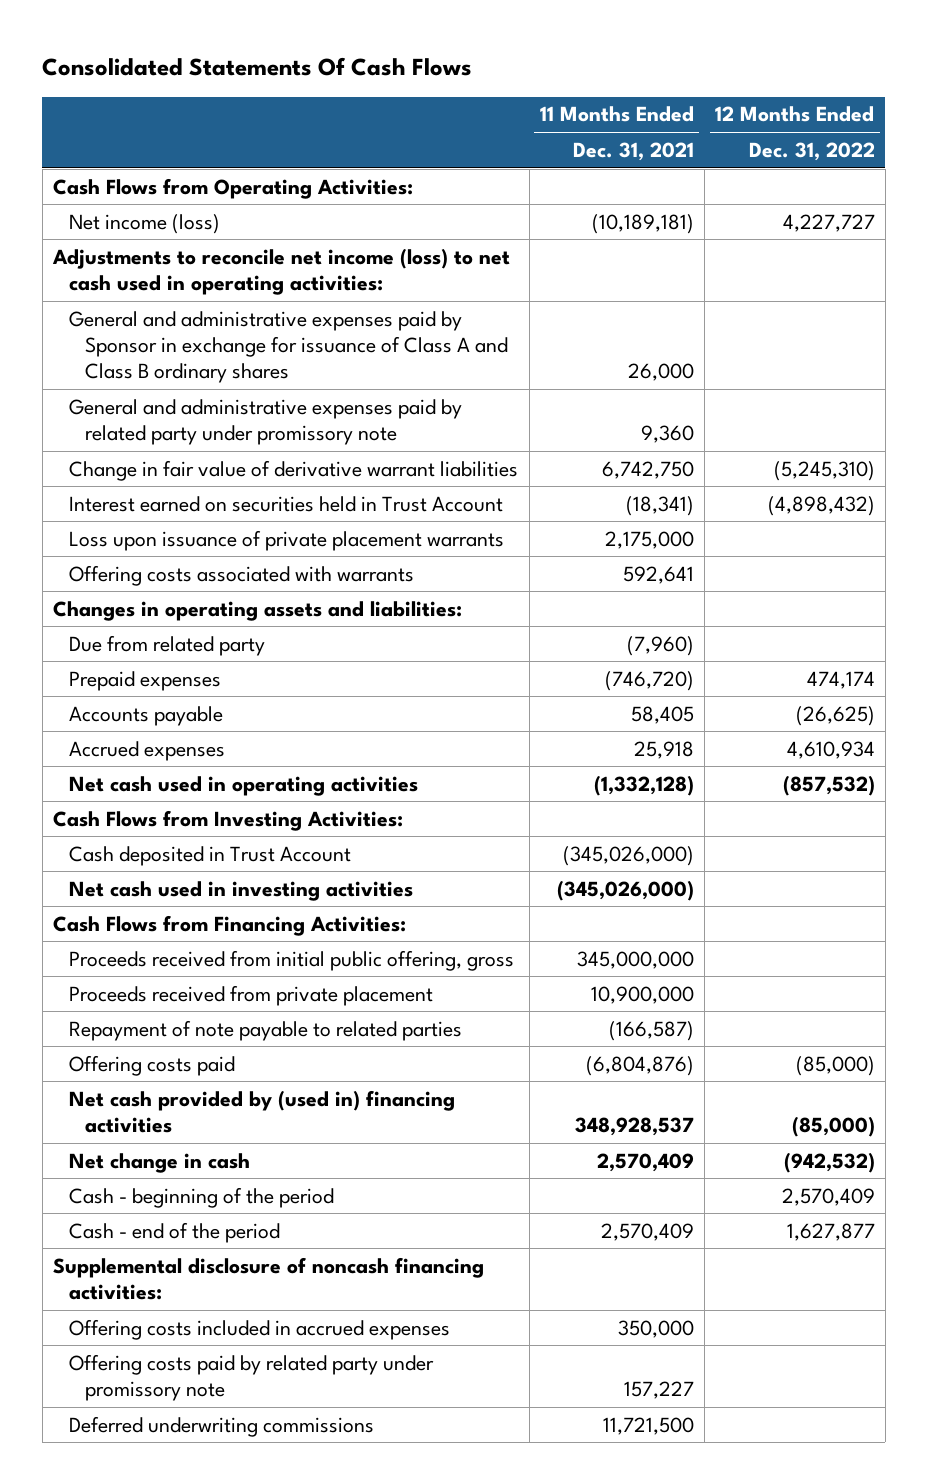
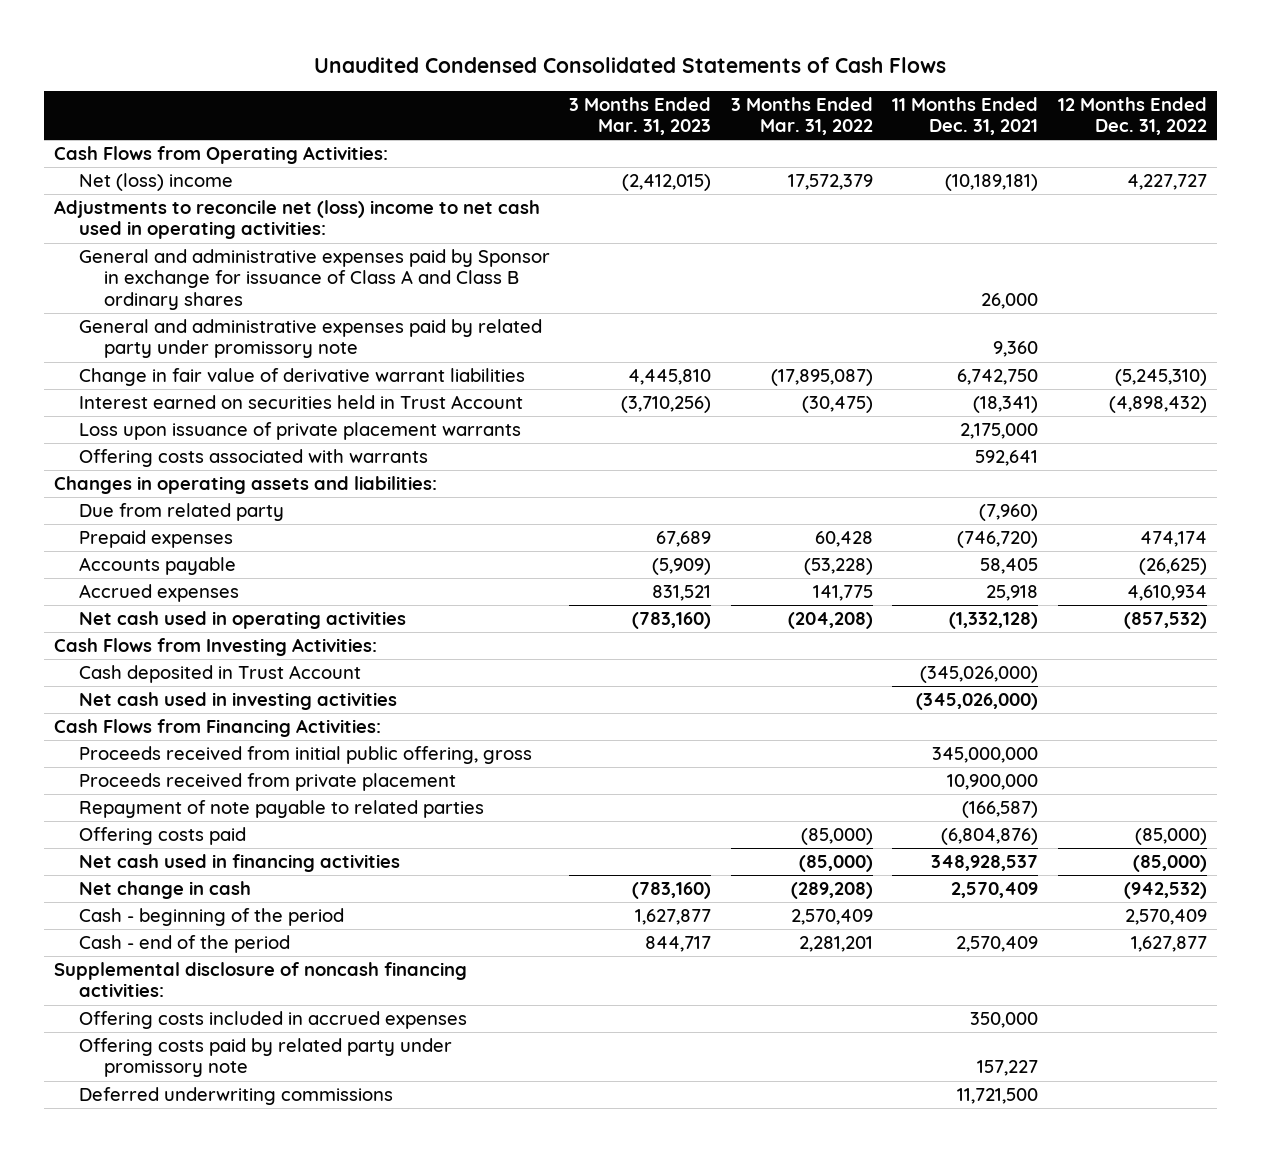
[42,57,473,77] Consolidated Statements Of Cash Flows -> [314,56,947,73] Unaudited Condensed Consolidated Statements of Cash Flows
none -> [569,96,712,136] 3 Months Ended Mar. 31, 2023
none -> [730,96,873,136] 3 Months Ended Mar. 31, 2022
[69,213,221,234] Net income (loss) -> [78,173,233,192] Net (loss) income
[51,247,510,296] Adjustments to reconcile net income (loss) to net cash used in operating activities: -> [53,200,540,240] Adjustments to reconcile net (loss) income to net cash used in operating activities:
[69,1089,456,1134] Net cash provided by (used in) financing activities -> [78,854,400,873] Net cash used in financing activities

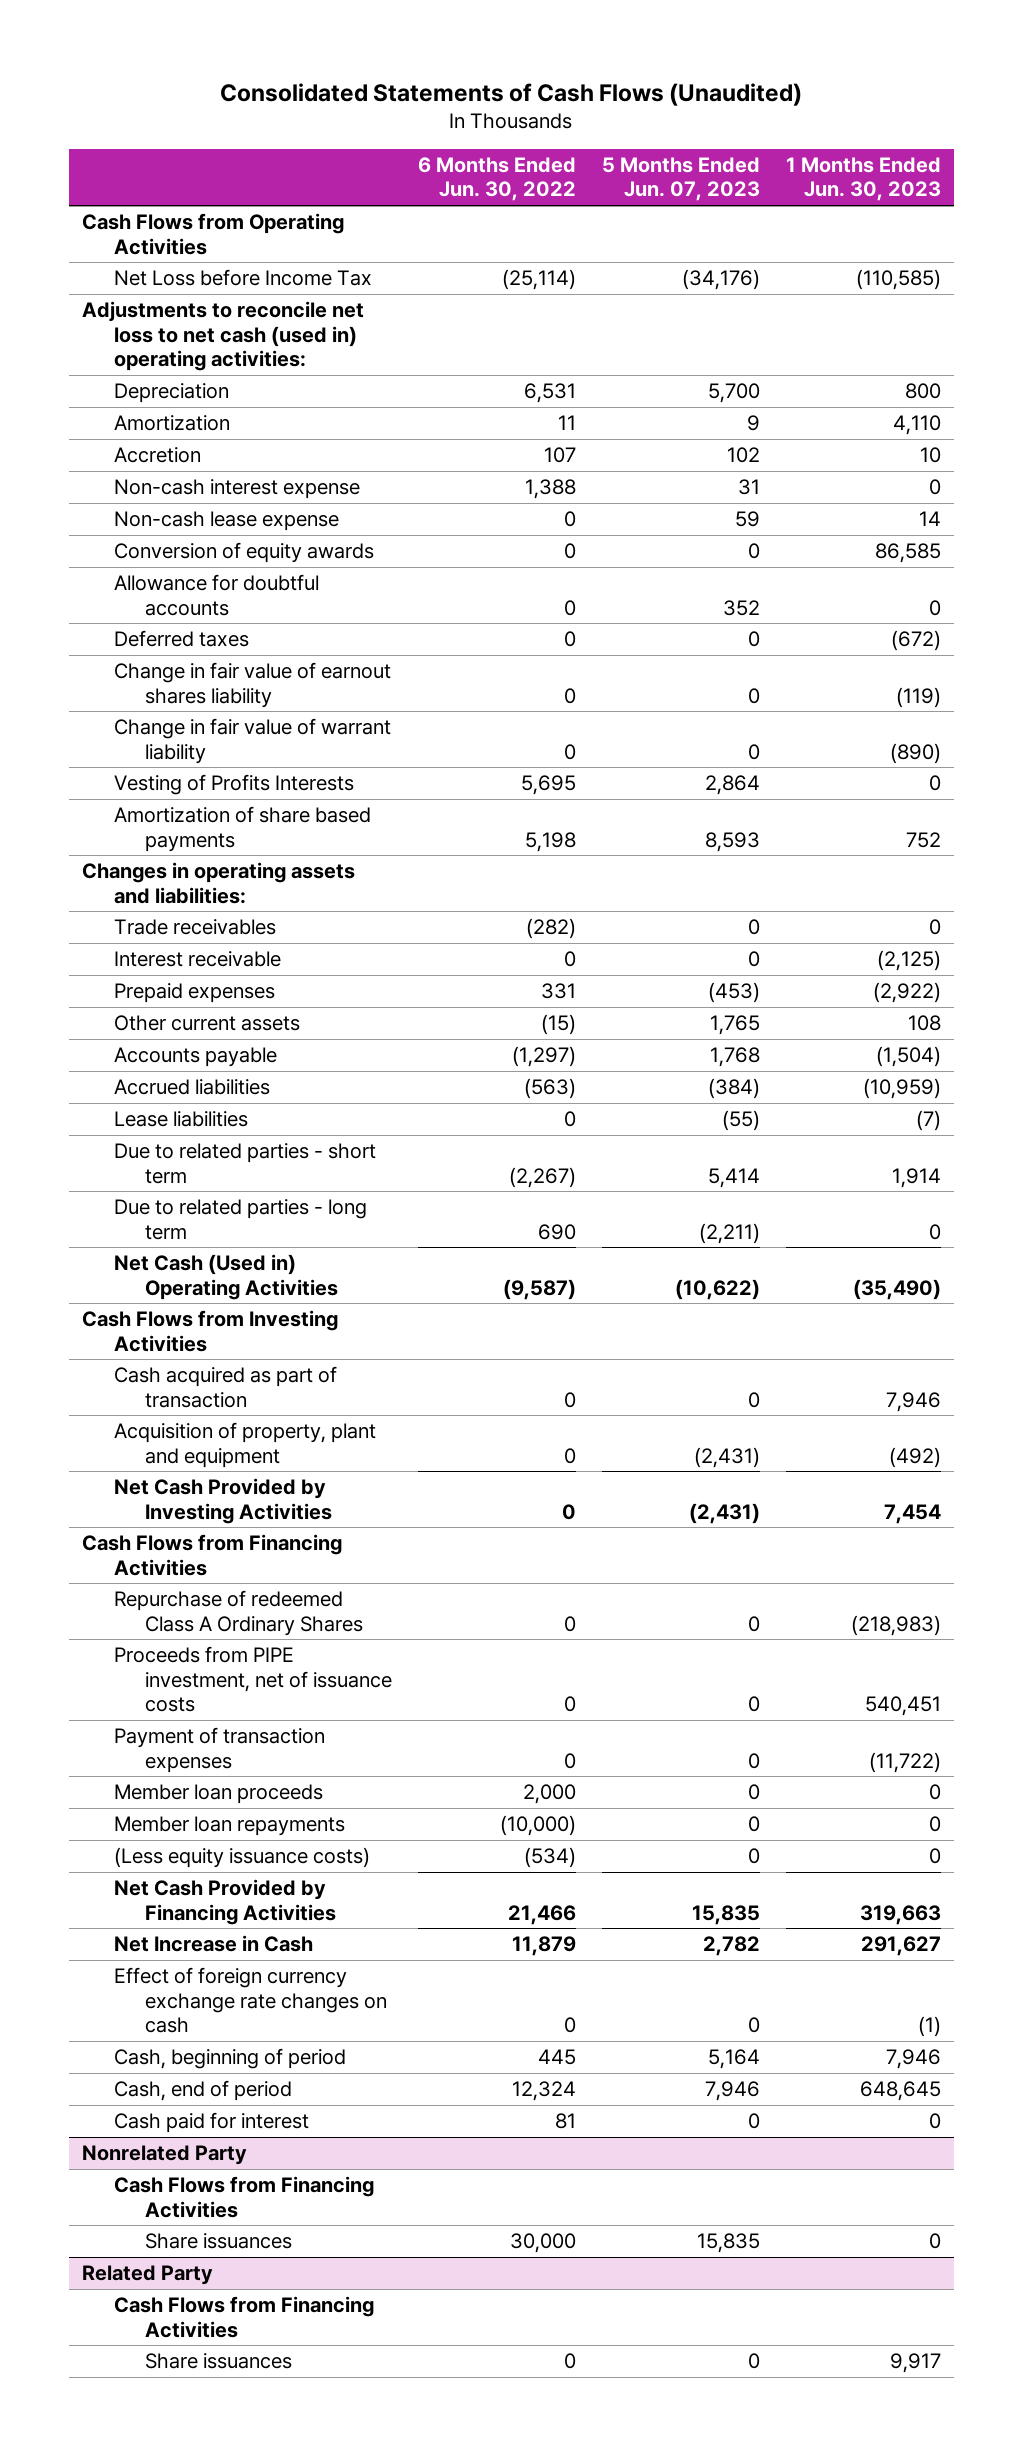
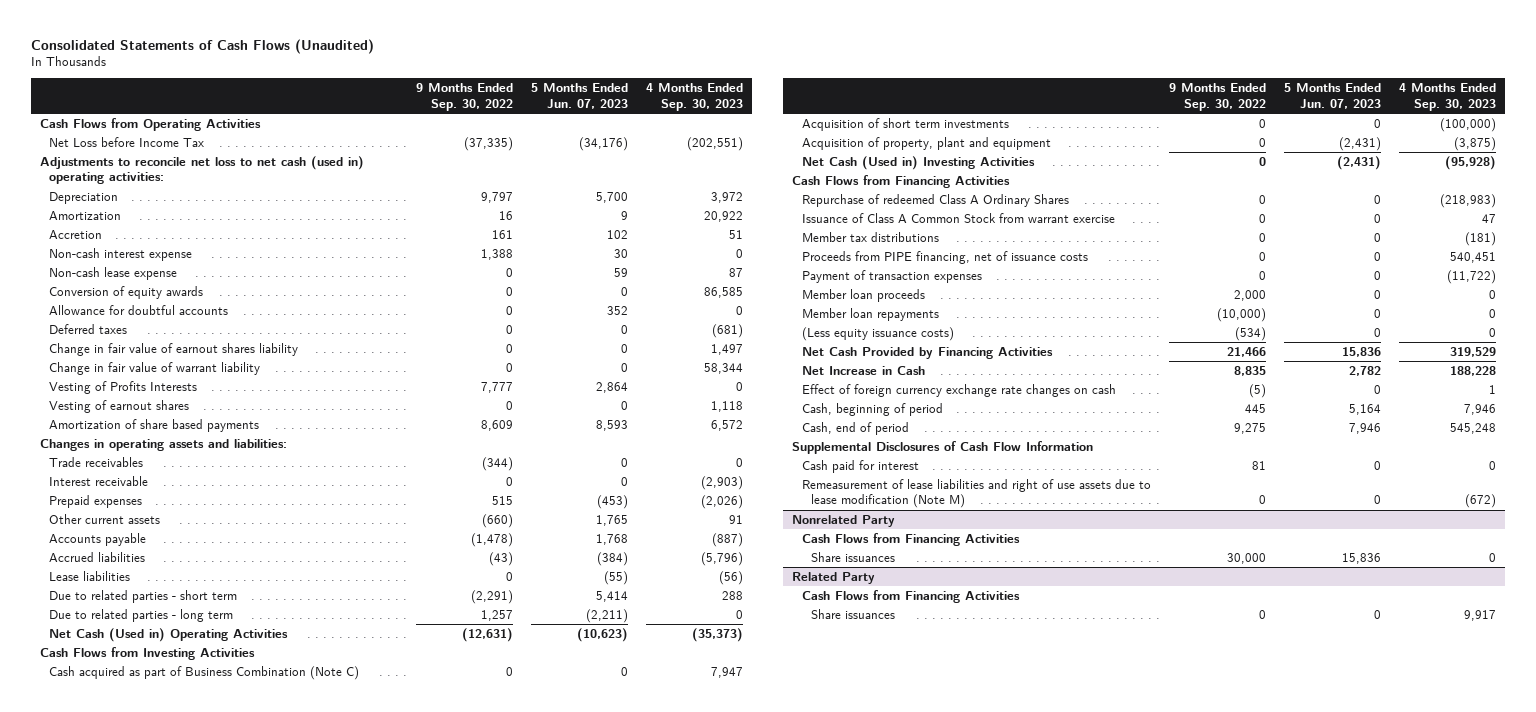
[418,156,577,202] 6 Months Ended Jun. 30, 2022 -> none
[786,156,942,202] 1 Months Ended Jun. 30, 2023 -> none
none -> [416,83,514,111] 9 Months Ended Sep. 30, 2022
none -> [646,83,744,111] 4 Months Ended Sep. 30, 2023
[738,479,761,496] 31 -> [614,249,629,259] 30
none -> [49,400,190,414] Vesting of earnout shares
[675,1278,761,1300] (10,622) -> [577,628,629,643] (10,623)
[113,1366,337,1408] Cash acquired as part of transaction -> [49,666,360,681] Cash acquired as part of Business Combination (Note C)
none -> [801,118,1009,132] Acquisition of short term investments
[113,1478,333,1524] Net Cash Provided by Investing Activities -> [801,156,1035,171] Net Cash (Used in) Investing Activities
none -> [801,213,1115,224] Issuance of Class A Common Stock from warrant exercise
none -> [801,232,939,243] Member tax distributions
[113,1646,393,1713] Proceeds from PIPE investment, net of issuance costs -> [801,251,1088,265] Proceeds from PIPE financing, net of issuance costs
[692,1904,761,1925] 15,835 -> [1341,347,1381,358] 15,836
none -> [792,441,1094,455] Supplemental Disclosures of Cash Flow Information
none -> [801,479,1151,509] Remeasurement of lease liabilities and right of use assets due to lease modification (Note M)
[697,2233,761,2254] 15,835 -> [1341,553,1381,565] 15,836

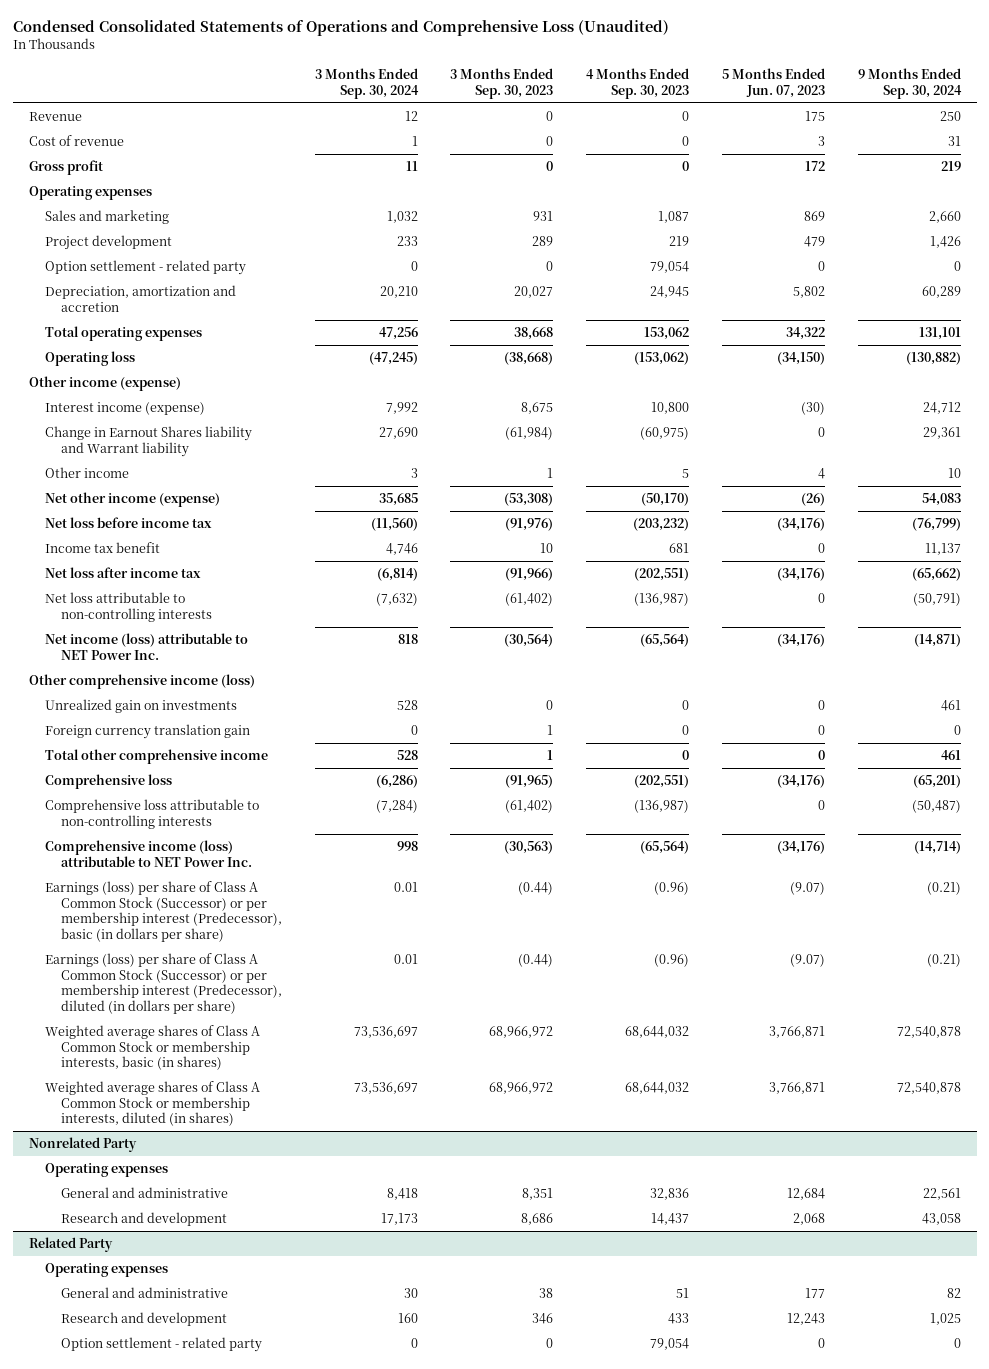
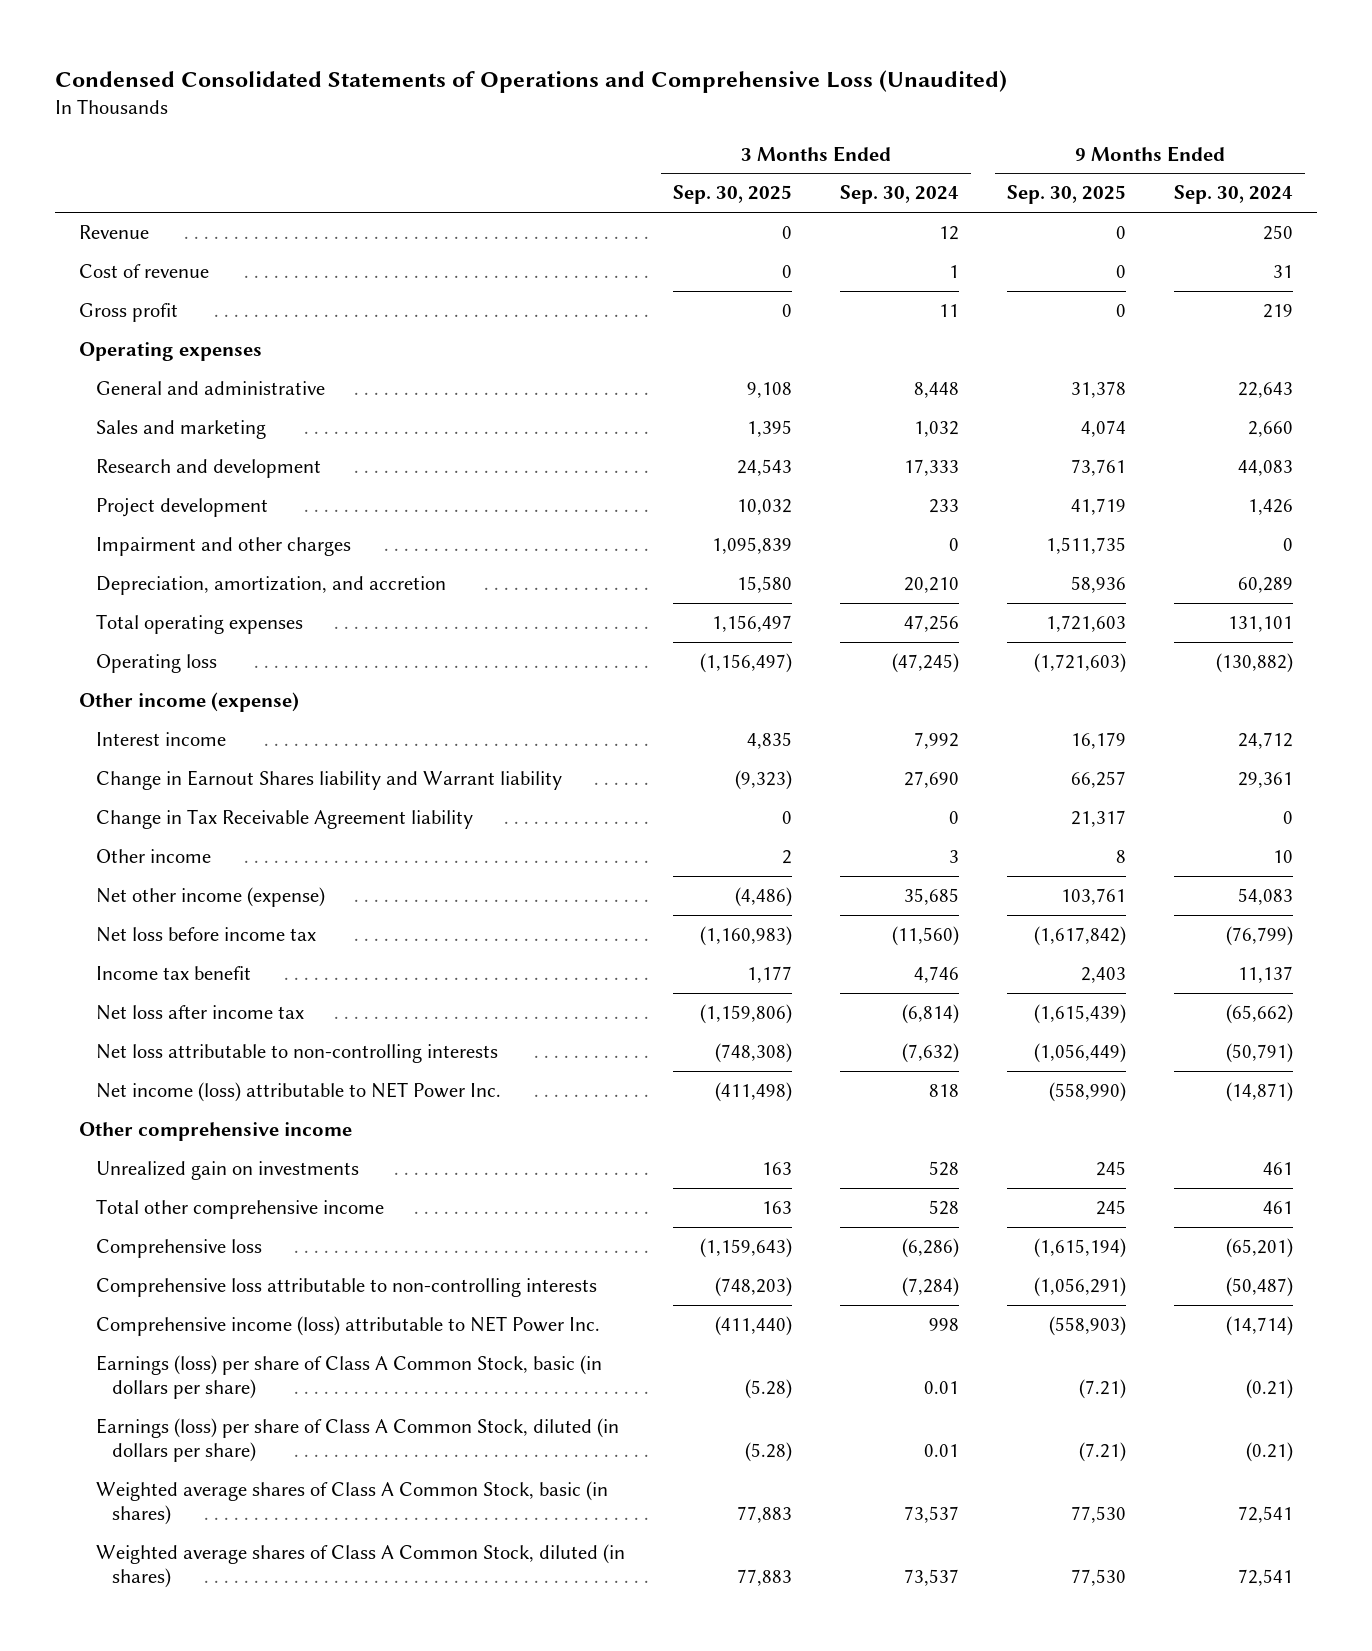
[450,68,554,99] 3 Months Ended Sep. 30, 2023 -> none
[586,68,690,99] 4 Months Ended Sep. 30, 2023 -> none
[721,68,825,98] 5 Months Ended Jun. 07, 2023 -> none
none -> [672,185,792,205] Sep. 30, 2025
none -> [1007,185,1127,205] Sep. 30, 2025
none -> [95,381,325,396] General and administrative
none -> [95,459,321,479] Research and development
[44,260,246,276] Option settlement - related party -> none
none -> [95,537,351,557] Impairment and other charges
[44,285,236,312] Depreciation, amortization and accretion -> [95,576,446,596] Depreciation, amortization, and accretion
[44,402,205,416] Interest income (expense) -> [95,732,226,747] Interest income
none -> [95,809,473,830] Change in Tax Receivable Agreement liability
[28,674,255,690] Other comprehensive income (loss) -> [78,1122,352,1142] Other comprehensive income
[44,724,250,740] Foreign currency translation gain -> none
[28,1137,137,1153] Nonrelated Party -> none
[44,1163,168,1178] Operating expenses -> none
[60,1187,228,1199] General and administrative -> none
[60,1212,227,1227] Research and development -> none
[28,1237,113,1253] Related Party -> none
[44,1263,168,1278] Operating expenses -> none
[60,1287,228,1299] General and administrative -> none
[60,1312,227,1327] Research and development -> none
[60,1337,262,1353] Option settlement - related party -> none
[44,881,282,942] Earnings (loss) per share of Class A Common Stock (Successor) or per membership interest (Predecessor), basic (in dollars per share) -> [95,1355,602,1399] Earnings (loss) per share of Class A Common Stock, basic (in dollars per share)
[44,953,282,1014] Earnings (loss) per share of Class A Common Stock (Successor) or per membership interest (Predecessor), diluted (in dollars per share) -> [95,1418,619,1462] Earnings (loss) per share of Class A Common Stock, diluted (in dollars per share)
[44,1025,260,1071] Weighted average shares of Class A Common Stock or membership interests, basic (in shares) -> [95,1481,608,1525] Weighted average shares of Class A Common Stock, basic (in shares)
[353,1026,418,1039] 73,536,697 -> [903,1505,959,1523] 73,537
[896,1026,961,1039] 72,540,878 -> [1238,1505,1294,1523] 72,541
[44,1081,260,1127] Weighted average shares of Class A Common Stock or membership interests, diluted (in shares) -> [95,1544,625,1588] Weighted average shares of Class A Common Stock, diluted (in shares)
[353,1082,418,1095] 73,536,697 -> [903,1568,959,1586] 73,537
[896,1082,961,1095] 72,540,878 -> [1238,1568,1294,1586] 72,541

